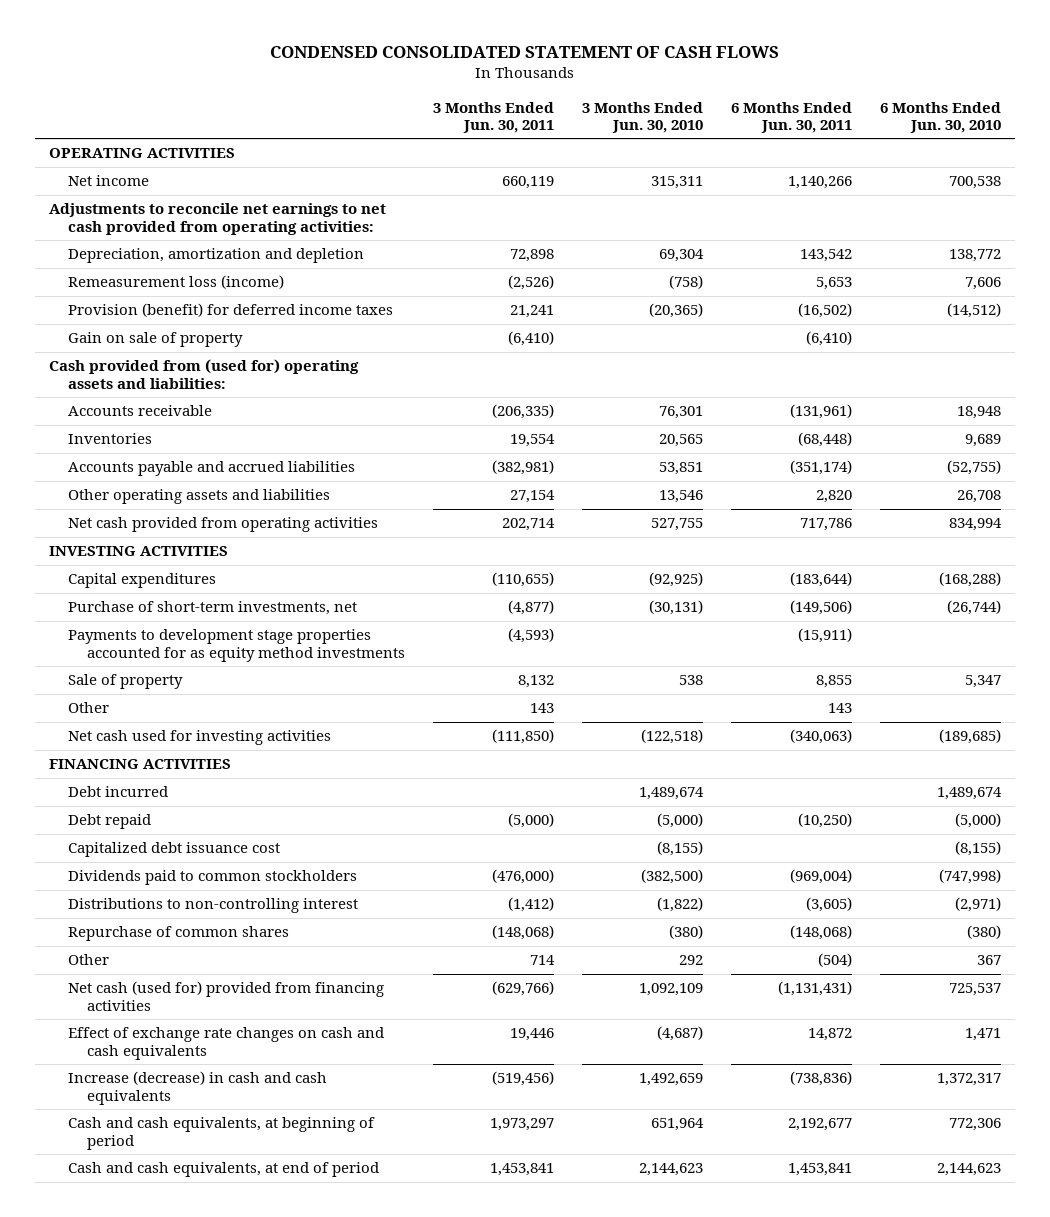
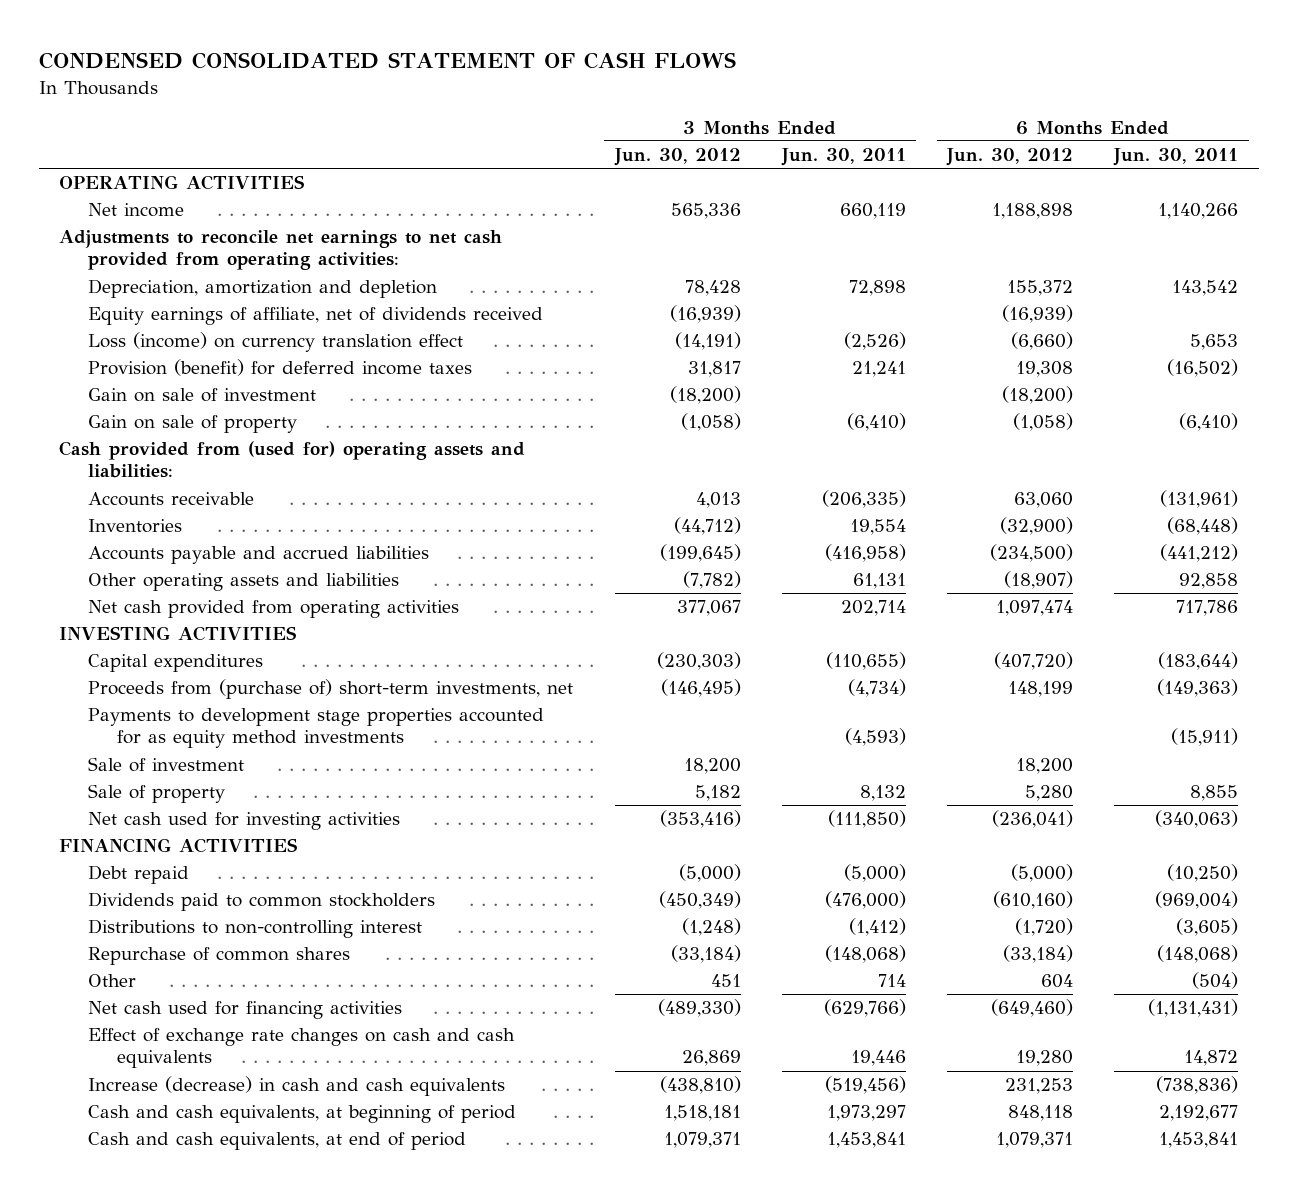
[582,101,704,133] 3 Months Ended Jun. 30, 2010 -> none
[879,101,1001,133] 6 Months Ended Jun. 30, 2010 -> none
none -> [613,148,741,167] Jun. 30, 2012
none -> [946,148,1074,167] Jun. 30, 2012
none -> [88,307,544,326] Equity earnings of affiliate, net of dividends received
[68,275,285,290] Remeasurement loss (income) -> [88,332,464,353] Loss (income) on currency translation effect
none -> [88,388,317,403] Gain on sale of investment
[492,460,555,476] (382,981) -> [824,544,906,563] (416,958)
[790,460,853,476] (351,174) -> [1160,544,1239,563] (441,212)
[510,490,556,504] 27,154 -> [852,573,906,590] 61,131
[816,490,853,504] 2,820 -> [1179,573,1239,590] 92,858
[68,601,358,616] Purchase of short-term investments, net -> [88,679,574,700] Proceeds from (purchase of) short-term investments, net
[508,600,555,616] (4,877) -> [847,679,906,698] (4,734)
[790,600,853,616] (149,506) -> [1157,679,1239,698] (149,363)
none -> [88,757,245,773] Sale of investment
[68,702,110,714] Other -> none
[68,786,169,798] Debt incurred -> none
[68,842,281,858] Capitalized debt issuance cost -> none
[68,981,385,1011] Net cash (used for) provided from financing activities -> [88,1001,403,1020] Net cash used for financing activities

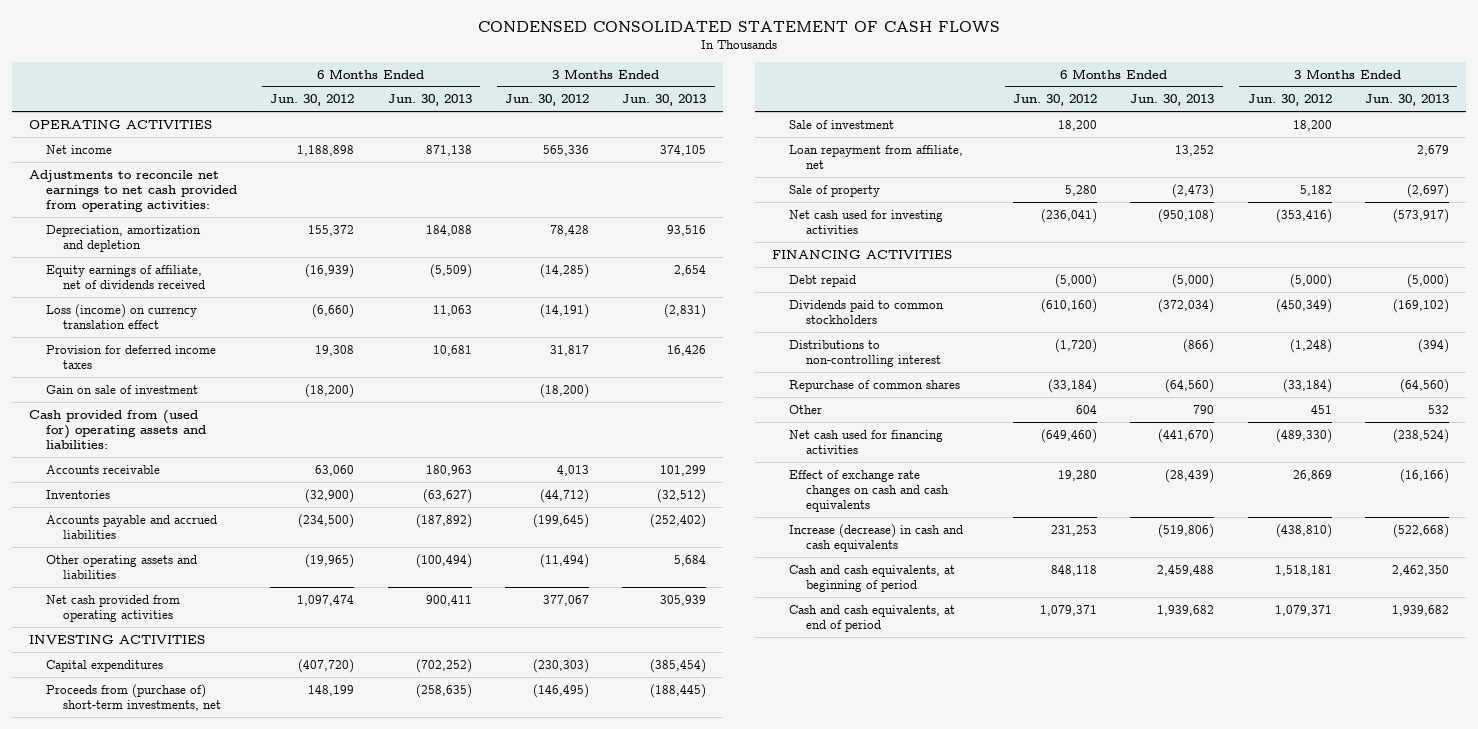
[780,148,906,167] Jun. 30, 2011 -> none
[1113,148,1239,167] Jun. 30, 2011 -> none
none -> [387,94,472,107] Jun. 30, 2013
none -> [622,94,707,107] Jun. 30, 2013
[669,305,741,324] (16,939) -> [539,263,589,278] (14,285)
[88,359,473,377] Provision (benefit) for deferred income taxes -> [45,344,216,369] Provision for deferred income taxes
[88,415,298,434] Gain on sale of property -> none
[682,571,741,590] (7,782) -> [539,553,589,568] (11,494)
[1004,571,1074,590] (18,907) -> [305,553,355,568] (19,965)
[88,708,545,749] Payments to development stage properties accounted for as equity method investments -> none
none -> [788,144,963,169] Loan repayment from affiliate, net

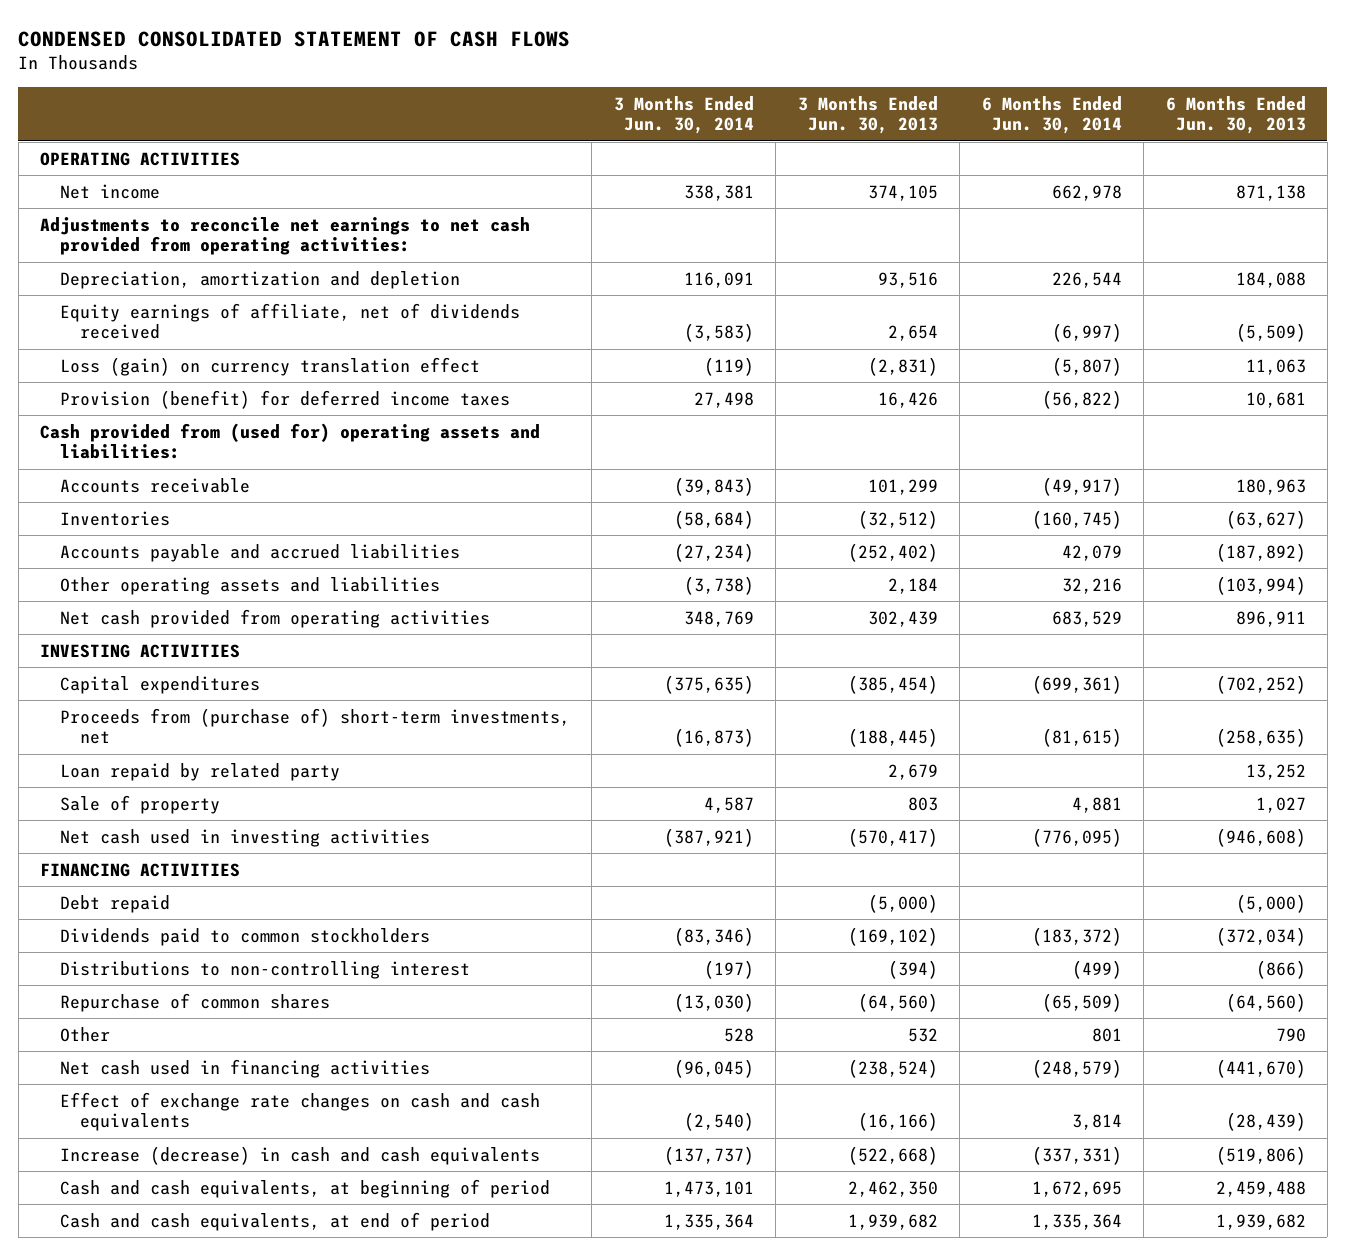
[270,94,355,107] Jun. 30, 2012 -> none
[504,94,589,107] Jun. 30, 2012 -> none
none -> [613,95,754,135] 3 Months Ended Jun. 30, 2014
none -> [981,95,1122,135] 6 Months Ended Jun. 30, 2014
[45,384,198,394] Gain on sale of investment -> none
[45,303,197,329] Loss (income) on currency translation effect -> [59,356,480,376] Loss (gain) on currency translation effect
[45,344,216,369] Provision for deferred income taxes -> [59,389,510,409] Provision (benefit) for deferred income taxes
[415,553,472,568] (100,494) -> [1215,575,1306,595] (103,994)
[674,554,707,566] 5,684 -> [887,577,938,594] 2,184
[425,594,472,606] 900,411 -> [1235,610,1306,627] 896,911
[660,594,707,606] 305,939 -> [867,610,938,627] 302,439
[788,119,894,129] Sale of investment -> none
[788,144,963,169] Loan repayment from affiliate, net -> [59,762,340,781] Loan repaid by related party
[1172,183,1215,198] (2,473) -> [1255,796,1306,813] 1,027
[1407,183,1450,198] (2,697) -> [907,796,938,811] 803
[788,209,943,234] Net cash used for investing activities -> [59,828,430,847] Net cash used in investing activities
[1158,208,1215,223] (950,108) -> [1215,827,1306,847] (946,608)
[1393,208,1450,223] (573,917) -> [847,827,938,847] (570,417)
[788,429,943,454] Net cash used for financing activities -> [59,1058,430,1078] Net cash used in financing activities

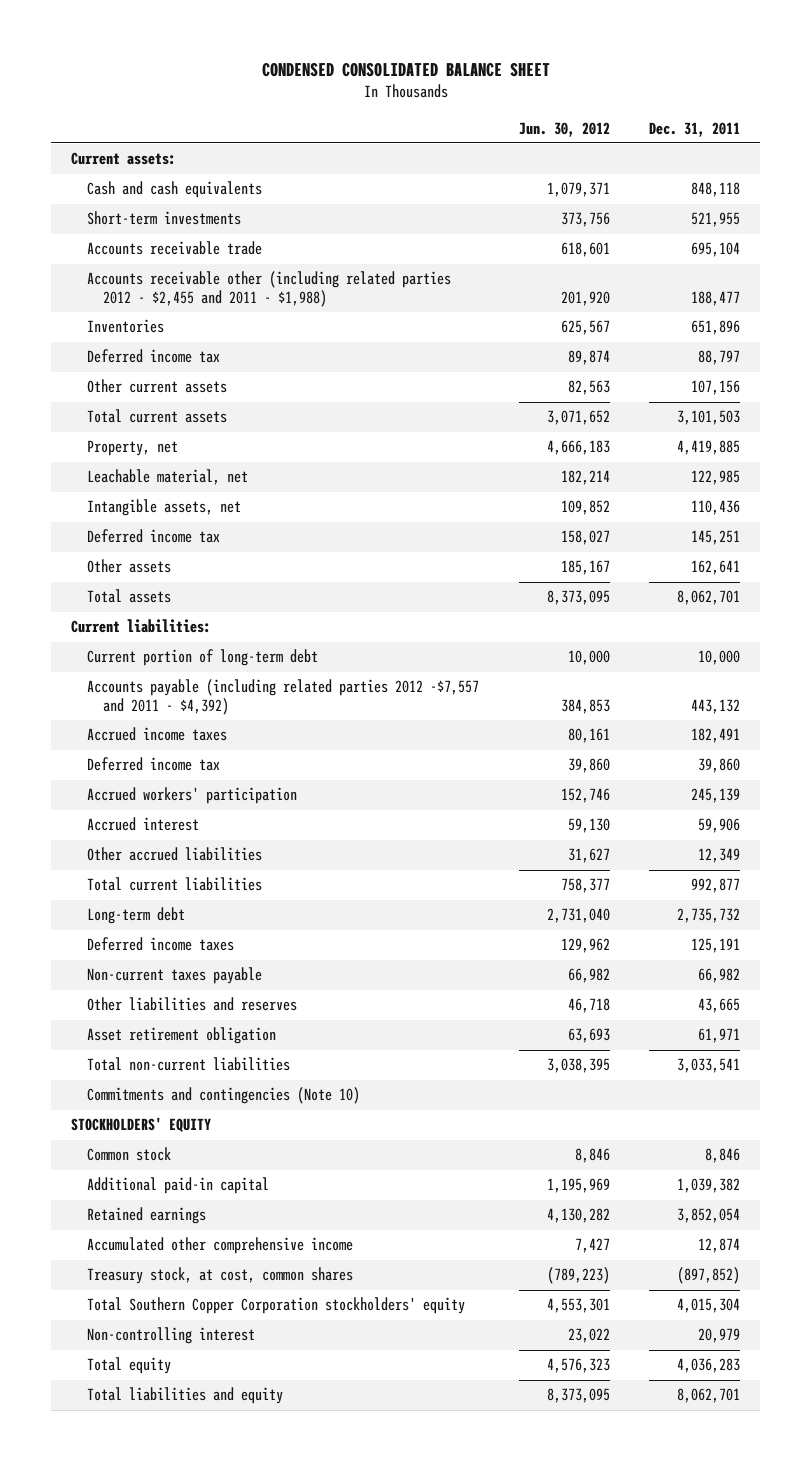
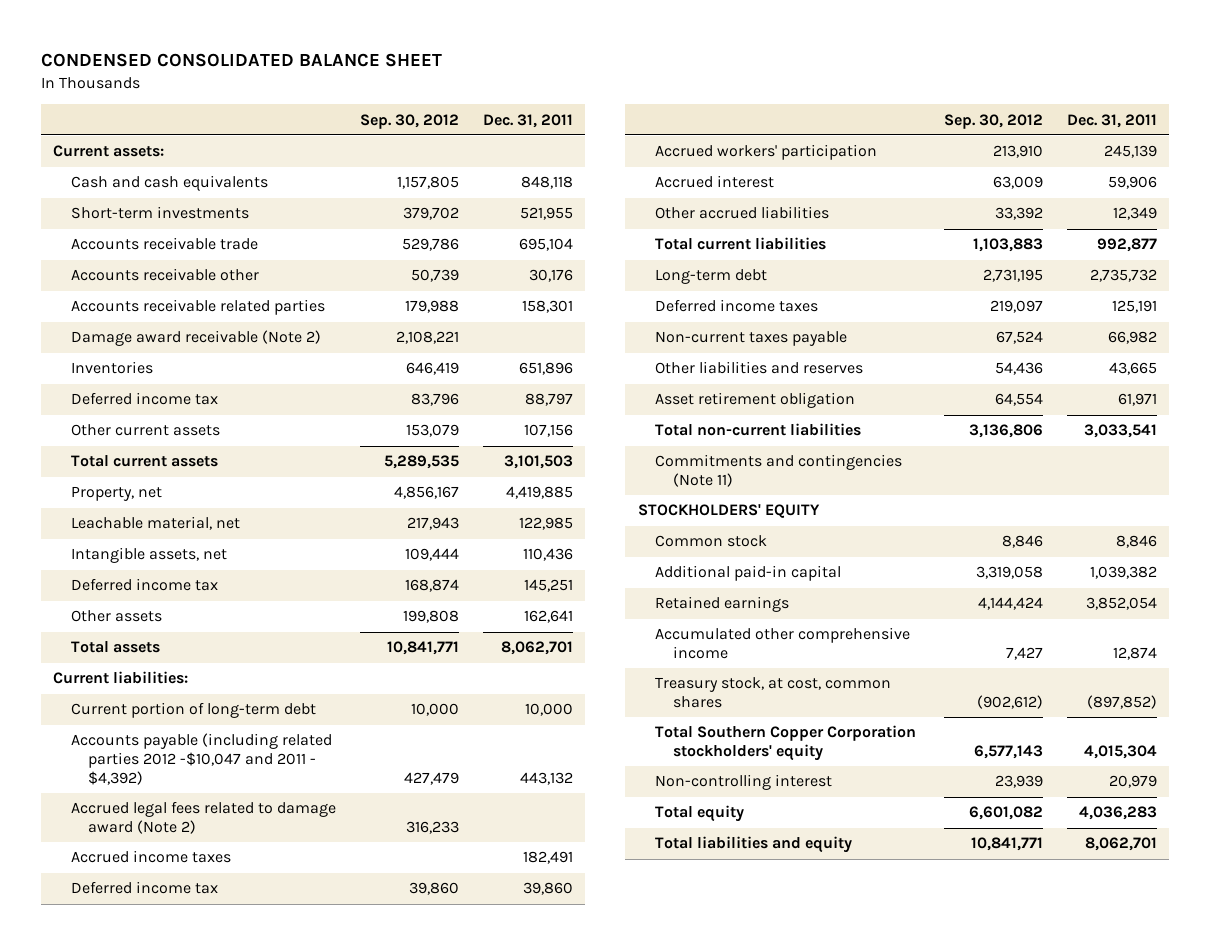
[518,121,610,137] Jun. 30, 2012 -> none
none -> [359,113,459,129] Sep. 30, 2012
[86,271,451,308] Accounts receivable other (including related parties 2012 - $2,455 and 2011 - $1,988) -> [70,268,259,282] Accounts receivable other
[691,291,741,307] 188,477 -> [529,269,574,283] 30,176
none -> [70,299,325,316] Accounts receivable related parties
none -> [70,330,321,347] Damage award receivable (Note 2)
[86,679,479,716] Accounts payable (including related parties 2012 -$7,557 and 2011 - $4,392) -> [70,733,332,786] Accounts payable (including related parties 2012 -$10,047 and 2011 - $4,392)
none -> [70,801,336,835] Accrued legal fees related to damage award (Note 2)
[86,1087,360,1105] Commitments and contingencies (Note 10) -> [655,454,903,488] Commitments and contingencies (Note 11)

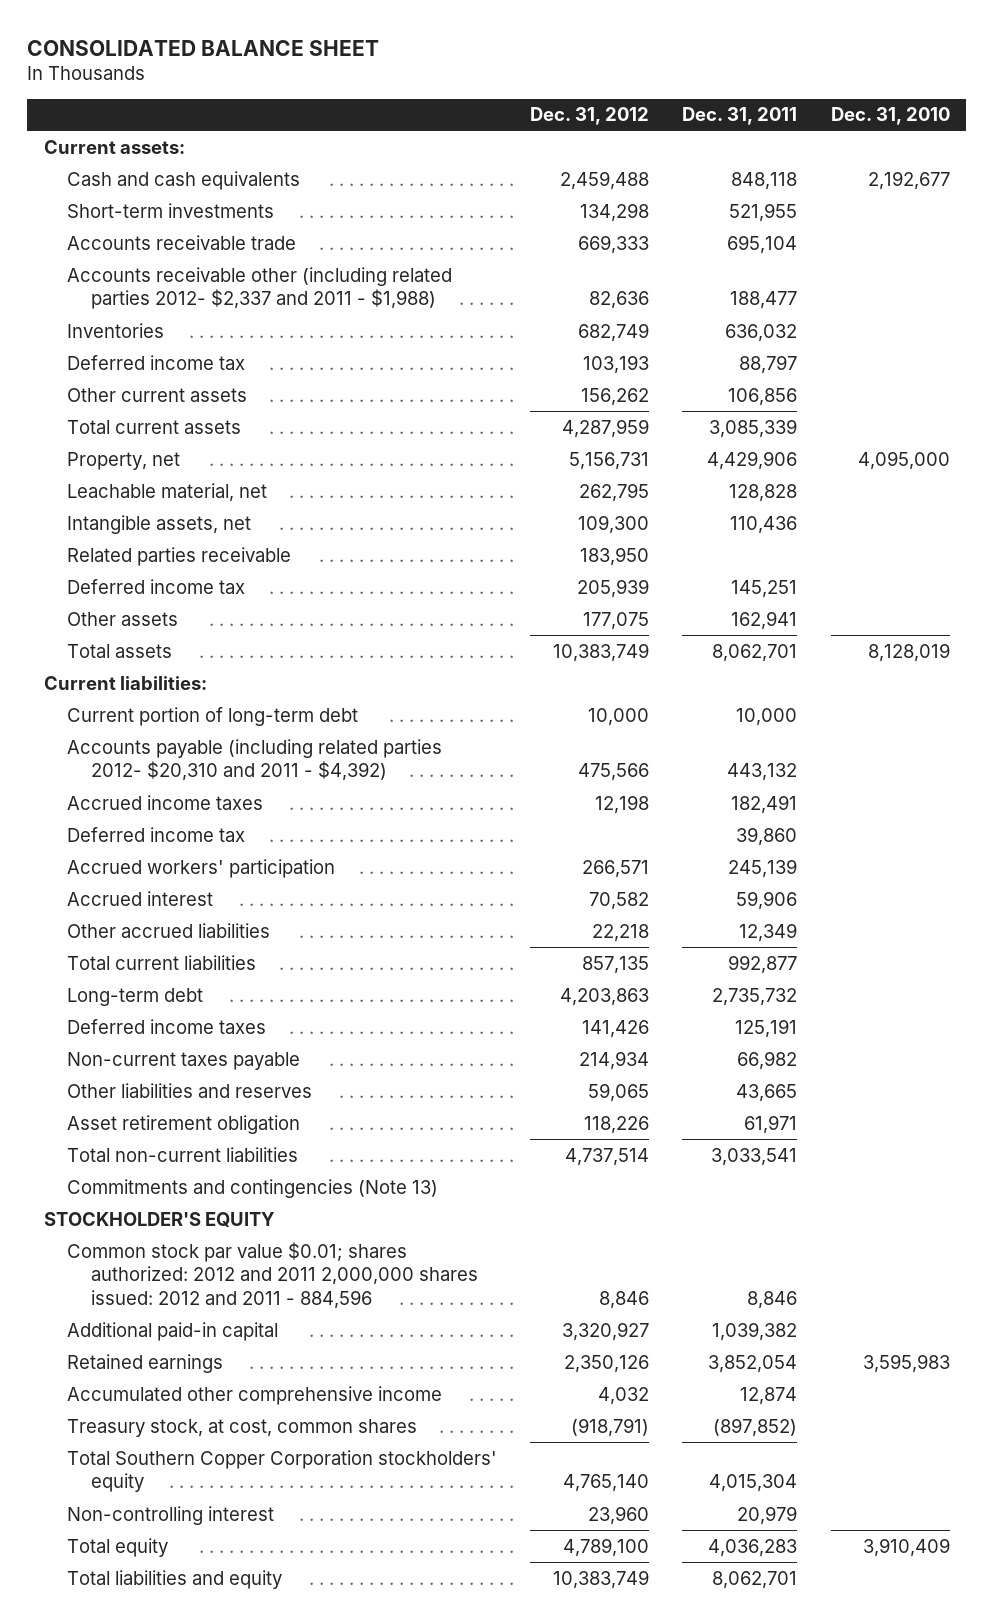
[41,53,443,68] CONDENSED CONSOLIDATED BALANCE SHEET -> [26,39,379,56] CONSOLIDATED BALANCE SHEET
[359,113,459,129] Sep. 30, 2012 -> none
none -> [530,107,650,126] Dec. 31, 2012
none -> [830,107,950,126] Dec. 31, 2010
[70,299,325,316] Accounts receivable related parties -> none
[70,330,321,347] Damage award receivable (Note 2) -> none
[70,268,259,282] Accounts receivable other -> [67,266,453,310] Accounts receivable other (including related parties 2012- $2,337 and 2011 - $1,988)
[529,269,574,283] 30,176 -> [730,291,798,310] 188,477
[519,362,574,376] 651,896 -> [725,323,798,342] 636,032
[524,424,574,438] 107,156 -> [728,387,798,406] 106,856
[504,455,574,470] 3,101,503 -> [709,418,798,438] 3,085,339
[506,486,574,500] 4,419,885 -> [707,450,798,470] 4,429,906
[519,517,574,531] 122,985 -> [729,483,798,502] 128,828
none -> [67,546,292,566] Related parties receivable
[524,610,574,624] 162,641 -> [731,610,798,630] 162,941
[70,801,336,835] Accrued legal fees related to damage award (Note 2) -> none
[70,733,332,786] Accounts payable (including related parties 2012 -$10,047 and 2011 - $4,392) -> [67,738,443,782] Accounts payable (including related parties 2012- $20,310 and 2011 - $4,392)
[655,454,903,488] Commitments and contingencies (Note 11) -> [67,1178,439,1198] Commitments and contingencies (Note 13)
[637,504,820,519] STOCKHOLDERS' EQUITY -> [43,1211,275,1227] STOCKHOLDER'S EQUITY
[655,535,768,548] Common stock -> [67,1241,478,1310] Common stock par value $0.01; shares authorized: 2012 and 2011 2,000,000 shares issued: 2012 and 2011 - 884,596

